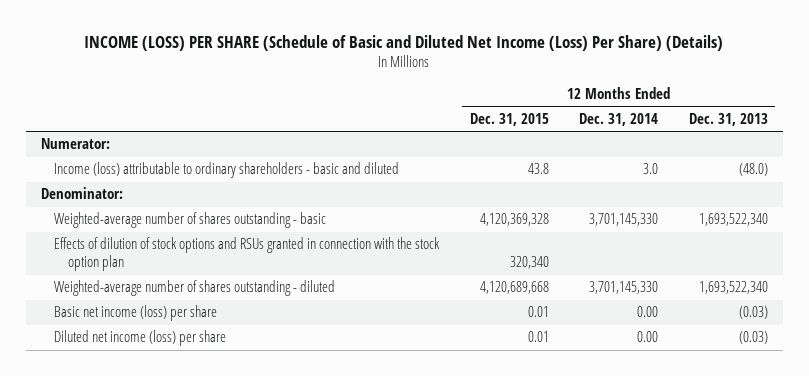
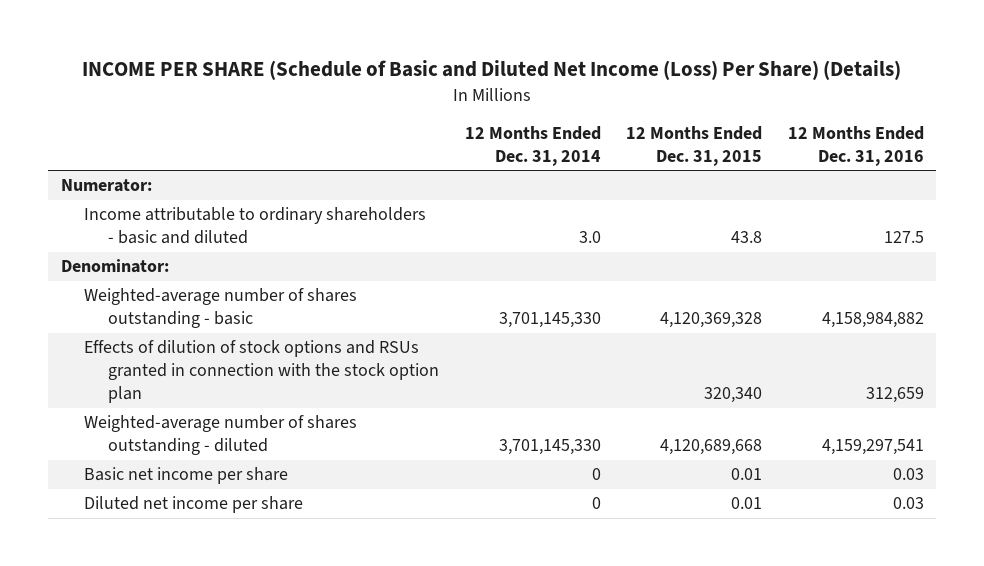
[84,34,724,51] INCOME (LOSS) PER SHARE (Schedule of Basic and Diluted Net Income (Loss) Per Share) (Details) -> [82,60,902,81] INCOME PER SHARE (Schedule of Basic and Diluted Net Income (Loss) Per Share) (Details)
[688,113,768,127] Dec. 31, 2013 -> none
none -> [787,126,924,166] 12 Months Ended Dec. 31, 2016
[54,162,400,179] Income (loss) attributable to ordinary shareholders - basic and diluted -> [84,207,427,245] Income attributable to ordinary shareholders - basic and diluted
[54,305,218,322] Basic net income (loss) per share -> [84,467,289,485] Basic net income per share
[637,306,659,318] 0.00 -> [591,468,601,481] 0
[54,330,227,347] Diluted net income (loss) per share -> [84,496,304,514] Diluted net income per share
[637,331,659,343] 0.00 -> [591,497,601,510] 0

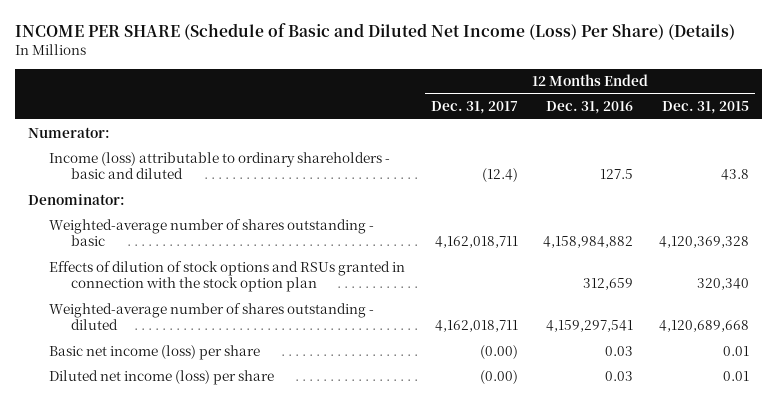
[464,126,601,166] 12 Months Ended Dec. 31, 2014 -> none
none -> [430,101,518,115] Dec. 31, 2017
[84,207,427,245] Income attributable to ordinary shareholders - basic and diluted -> [49,151,391,180] Income (loss) attributable to ordinary shareholders - basic and diluted
[84,467,289,485] Basic net income per share -> [49,344,261,360] Basic net income (loss) per share
[84,496,304,514] Diluted net income per share -> [49,369,275,385] Diluted net income (loss) per share

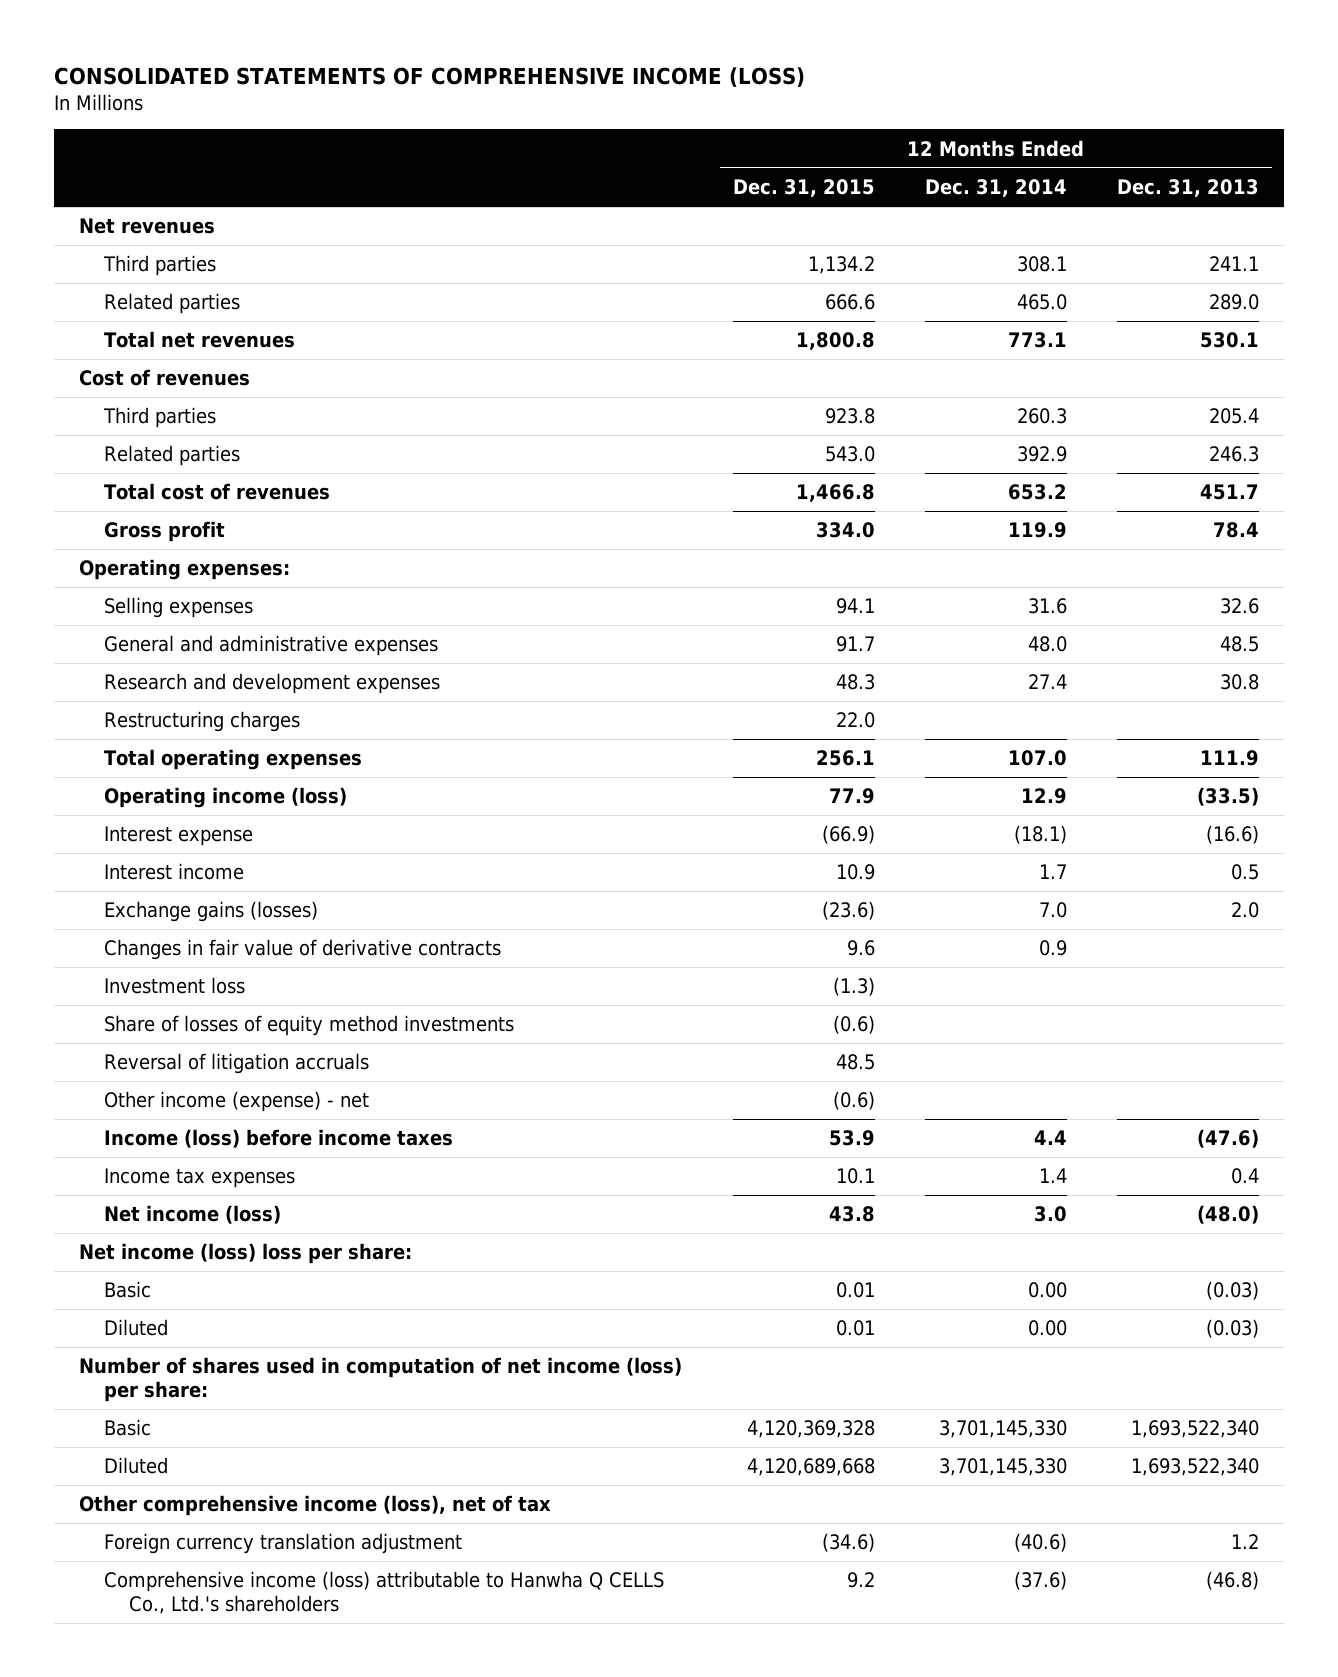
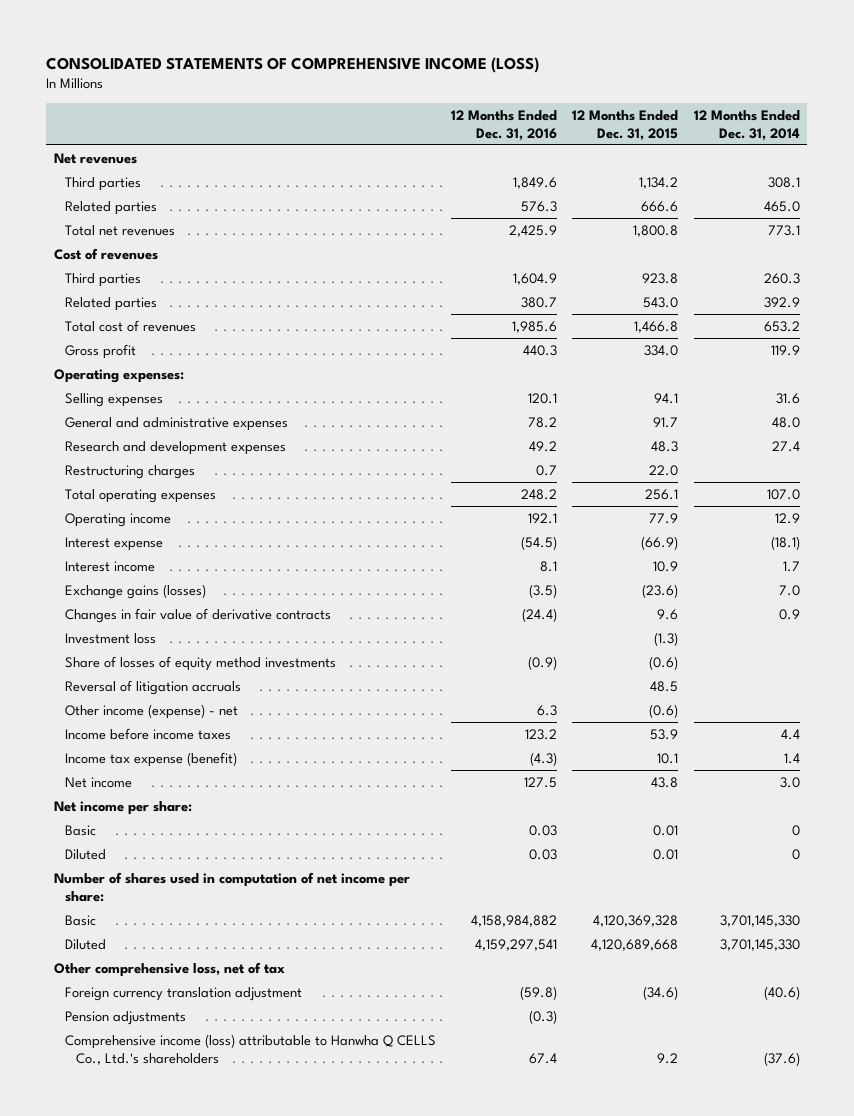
[1117,178,1260,197] Dec. 31, 2013 -> none
none -> [451,109,558,141] 12 Months Ended Dec. 31, 2016
[104,787,348,809] Operating income (loss) -> [64,512,171,527] Operating income
[104,1129,454,1149] Income (loss) before income taxes -> [64,727,231,740] Income before income taxes
[104,1168,296,1189] Income tax expenses -> [64,751,237,767] Income tax expense (benefit)
[104,1205,282,1225] Net income (loss) -> [64,776,132,788] Net income
[79,1243,413,1265] Net income (loss) loss per share: -> [53,800,192,815] Net income per share:
[1027,1282,1067,1299] 0.00 -> [791,824,800,836] 0
[1027,1320,1067,1337] 0.00 -> [791,848,800,860] 0
[79,1357,683,1403] Number of shares used in computation of net income (loss) per share: -> [53,871,410,902] Number of shares used in computation of net income per share:
[79,1495,552,1517] Other comprehensive income (loss), net of tax -> [53,961,285,977] Other comprehensive loss, net of tax
none -> [64,1010,186,1025] Pension adjustments

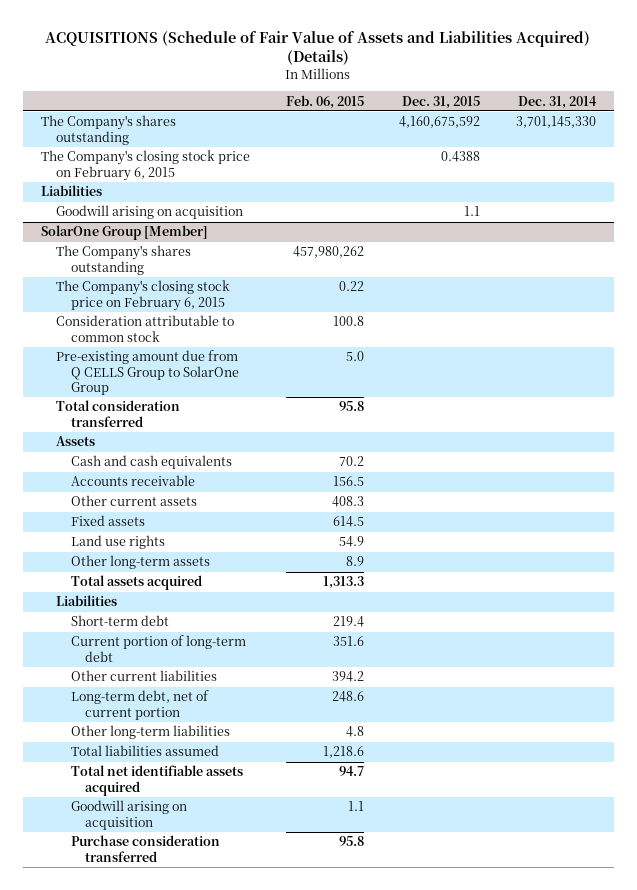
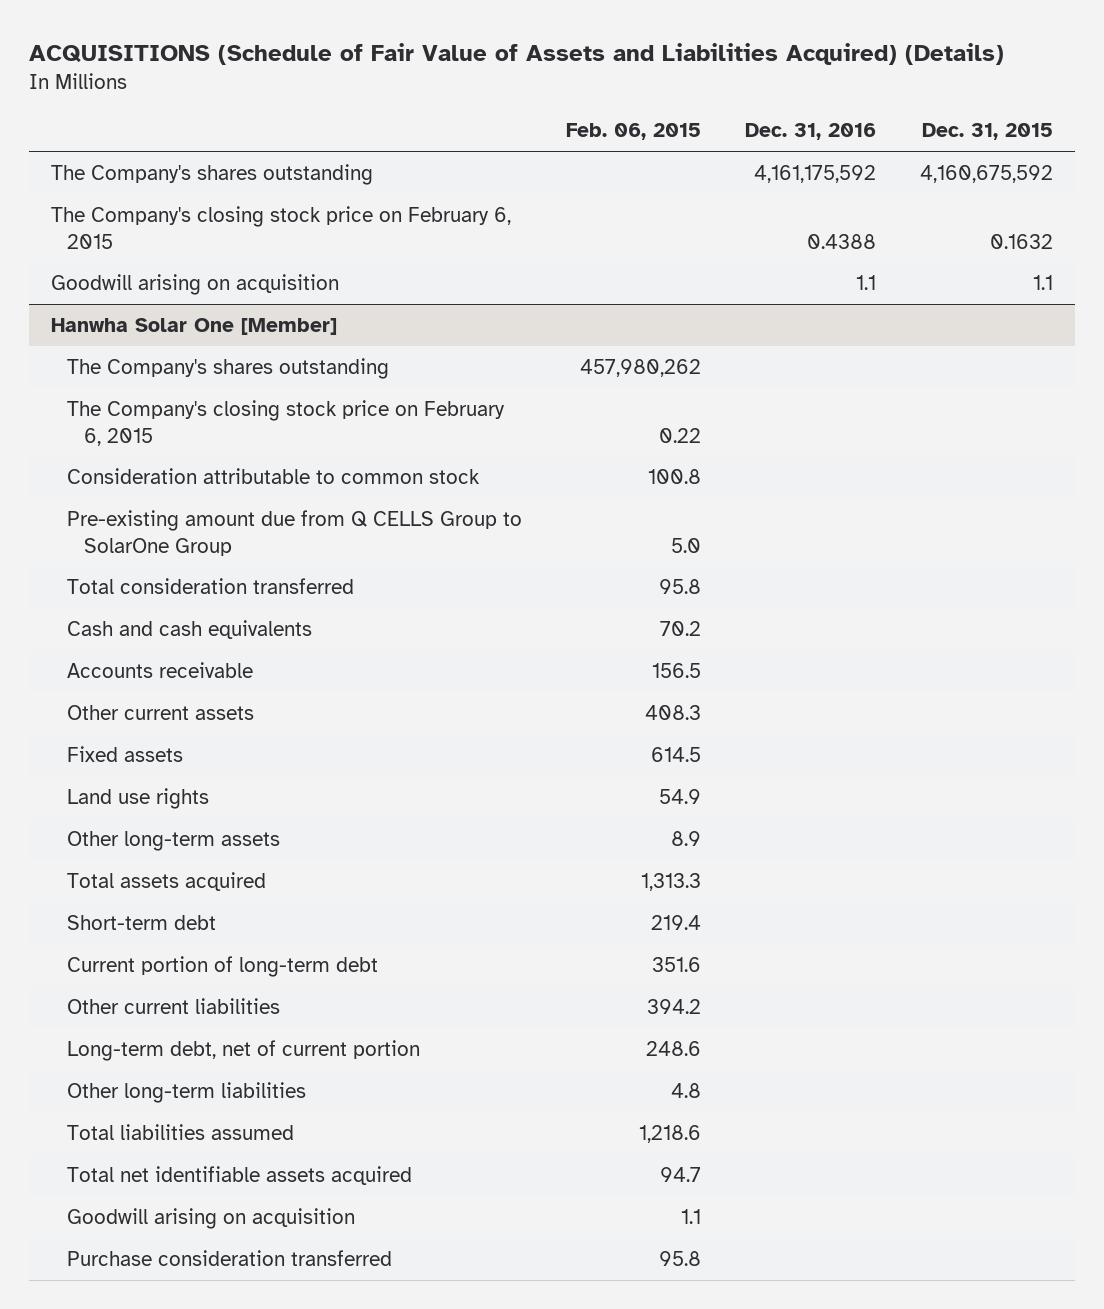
[517,95,597,109] Dec. 31, 2014 -> none
none -> [745,123,877,141] Dec. 31, 2016
[41,185,103,197] Liabilities -> none
[441,151,481,163] 0.4388 -> [990,233,1054,249] 0.1632
[41,225,209,241] SolarOne Group [Member] -> [50,317,337,335] Hanwha Solar One [Member]
[55,436,95,447] Assets -> none
[55,595,117,607] Liabilities -> none

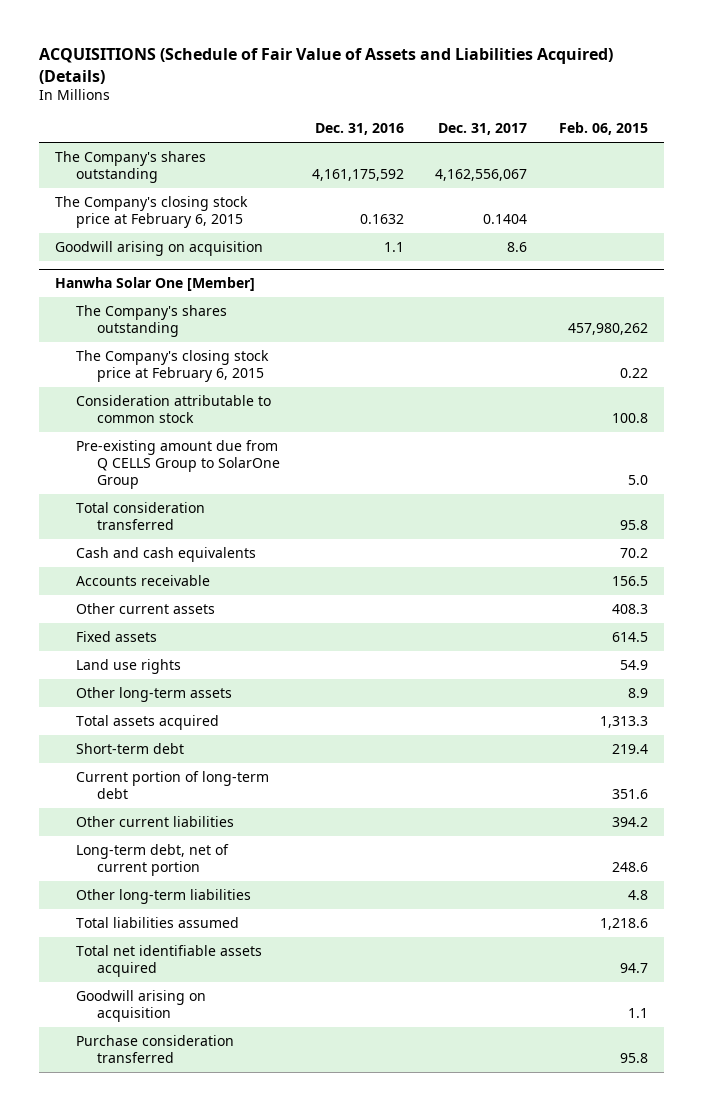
[922,123,1054,141] Dec. 31, 2015 -> none
none -> [438,123,528,136] Dec. 31, 2017
[50,205,511,249] The Company's closing stock price on February 6, 2015 -> [54,195,248,228] The Company's closing stock price at February 6, 2015
[807,233,877,249] 0.4388 -> [359,213,404,224] 0.1632
[67,399,506,446] The Company's closing stock price on February 6, 2015 -> [75,349,269,382] The Company's closing stock price at February 6, 2015

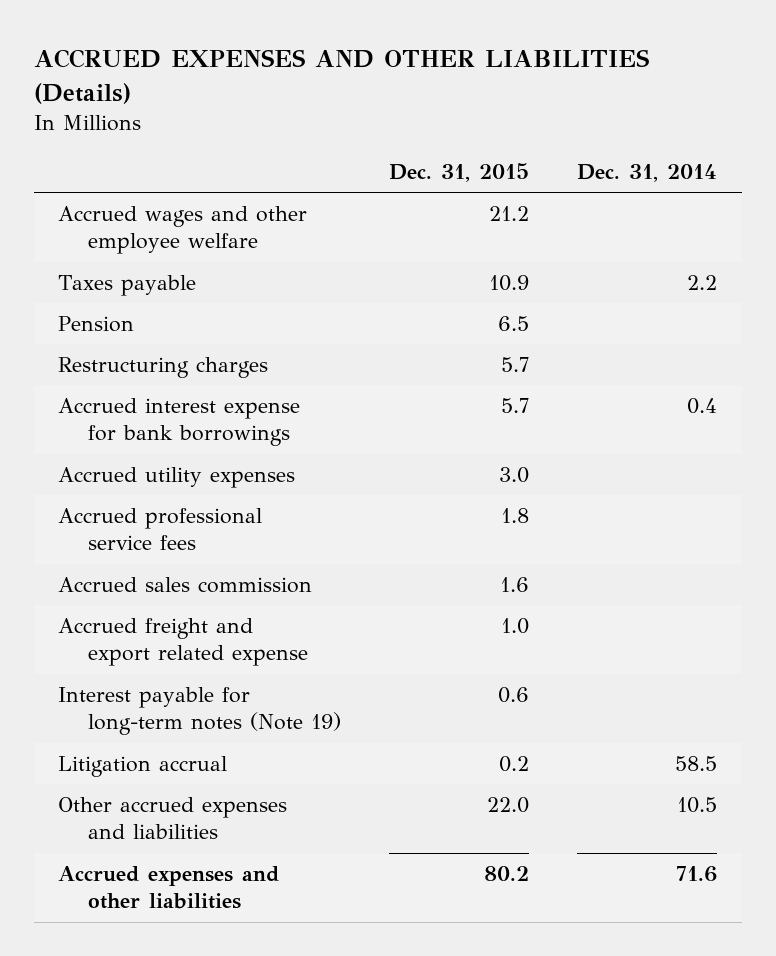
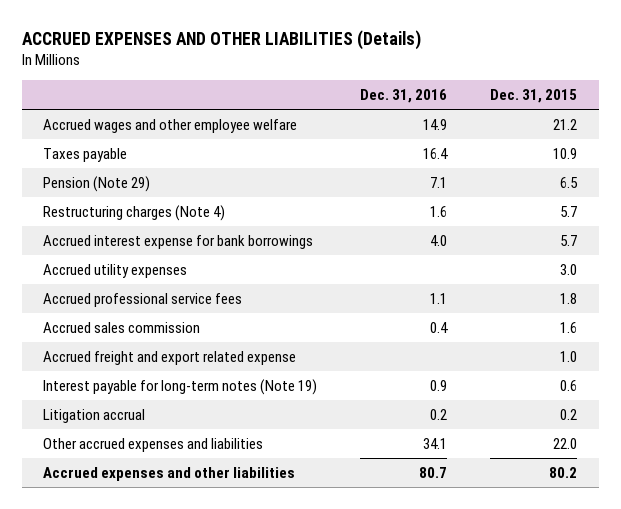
[577,163,718,182] Dec. 31, 2014 -> none
none -> [360,89,448,104] Dec. 31, 2016
[58,316,135,333] Pension -> [43,175,151,192] Pension (Note 29)
[58,357,269,379] Restructuring charges -> [43,204,226,221] Restructuring charges (Note 4)

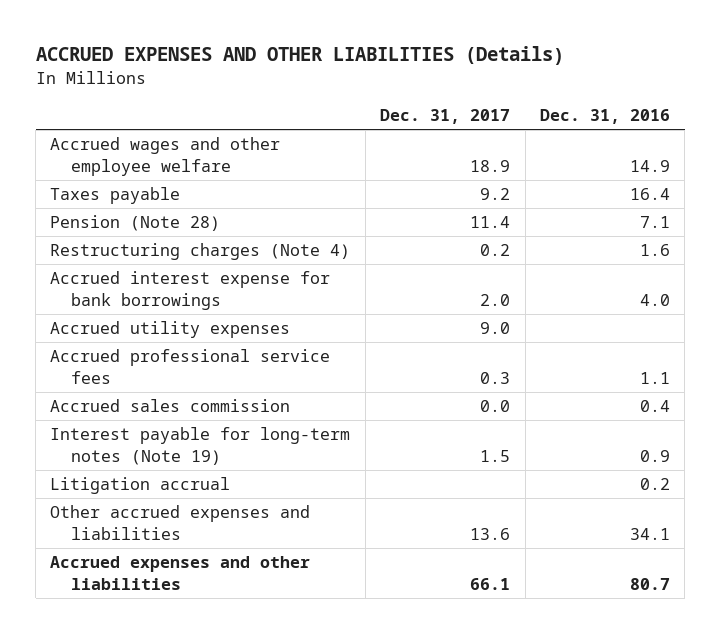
[490,89,578,104] Dec. 31, 2015 -> none
none -> [380,108,511,124] Dec. 31, 2017
[43,175,151,192] Pension (Note 29) -> [50,215,221,232] Pension (Note 28)
[43,350,297,365] Accrued freight and export related expense -> none

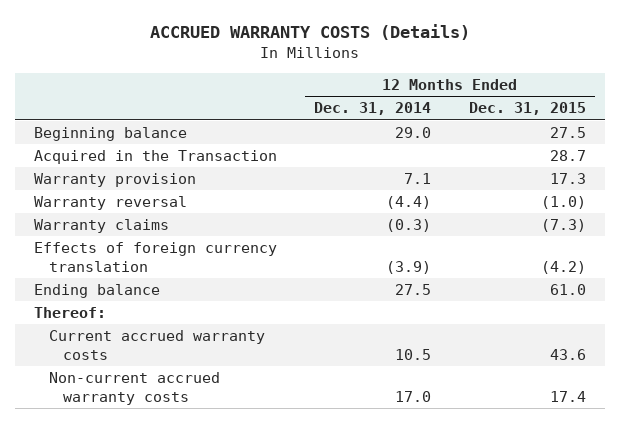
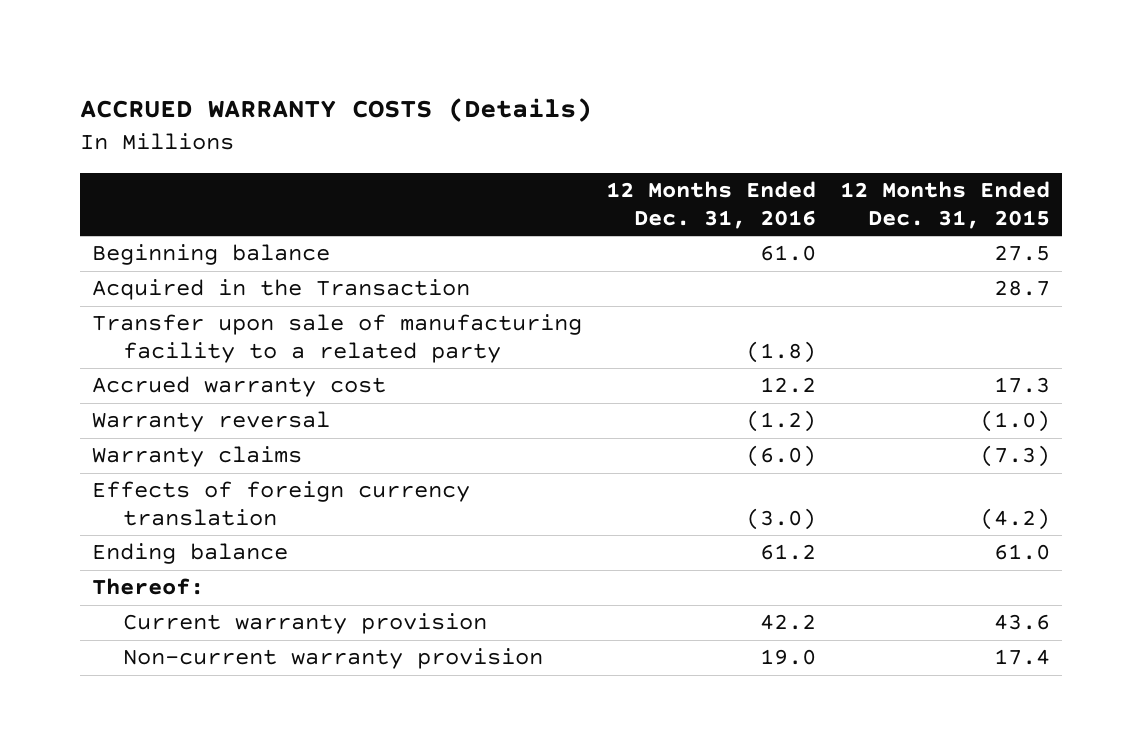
[314,102,432,116] Dec. 31, 2014 -> none
none -> [606,181,817,229] 12 Months Ended Dec. 31, 2016
none -> [92,314,583,363] Transfer upon sale of manufacturing facility to a related party
[34,173,197,188] Warranty provision -> [92,376,387,398] Accrued warranty cost
[48,330,265,360] Current accrued warranty costs -> [123,613,488,635] Current warranty provision
[48,372,220,405] Non-current accrued warranty costs -> [123,648,544,670] Non-current warranty provision

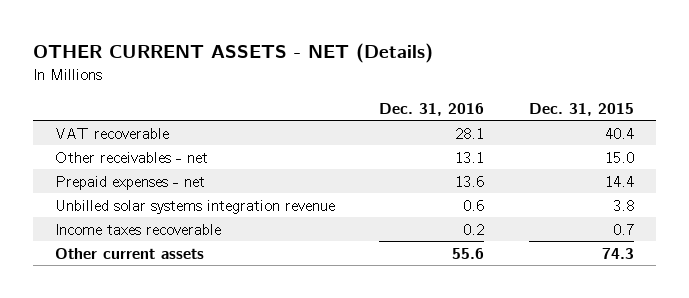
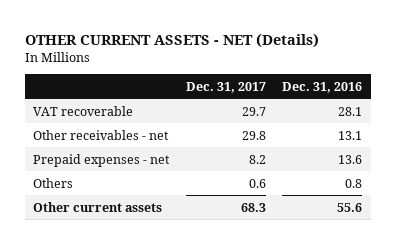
[528,102,634,116] Dec. 31, 2015 -> none
none -> [185,81,266,93] Dec. 31, 2017
[55,199,336,214] Unbilled solar systems integration revenue -> none
[55,223,222,235] Income taxes recoverable -> none
none -> [33,177,74,188] Others

